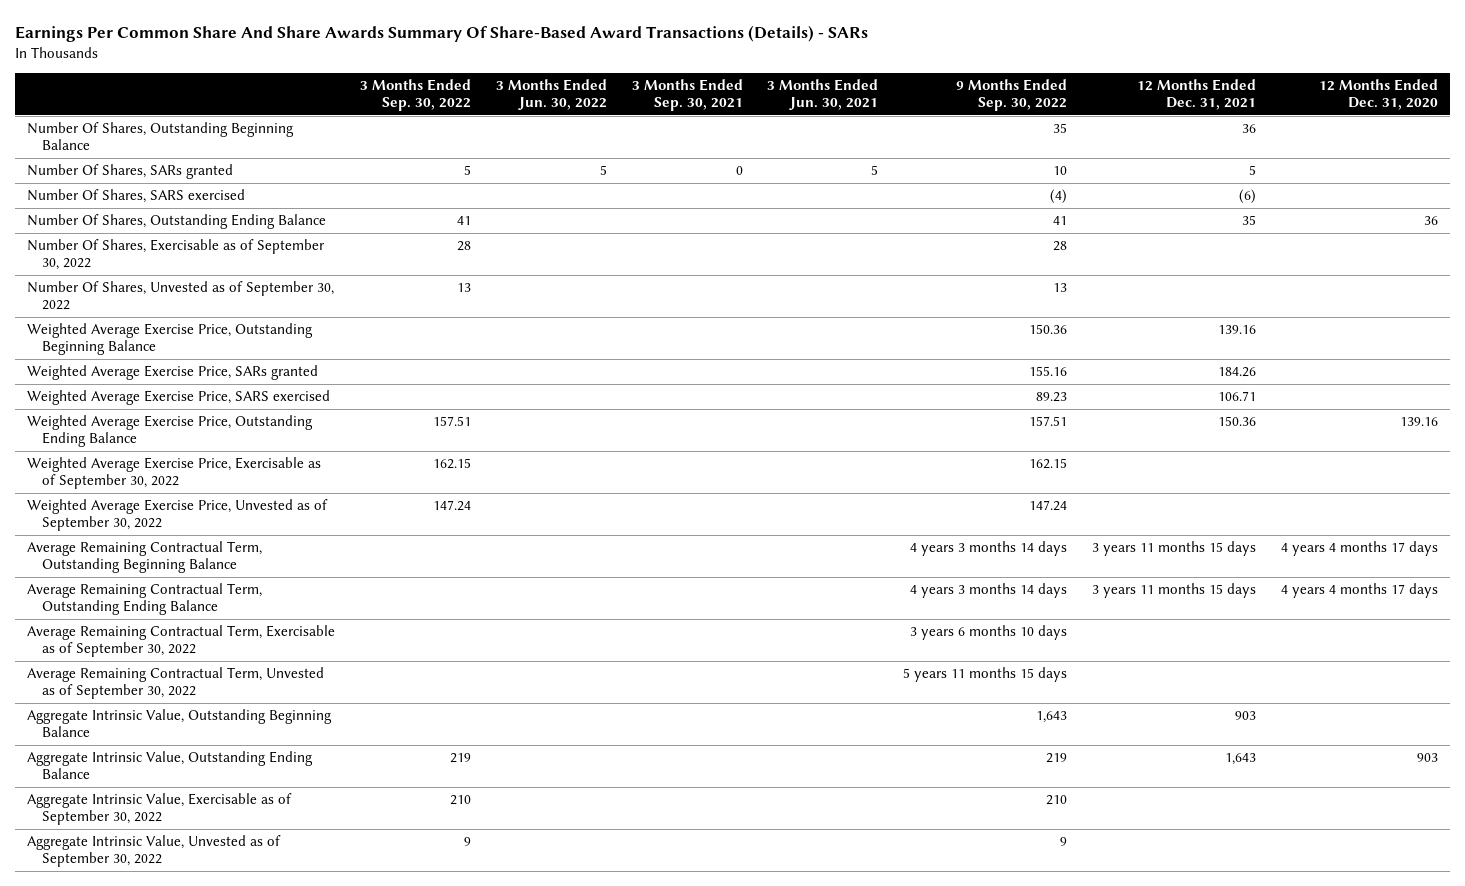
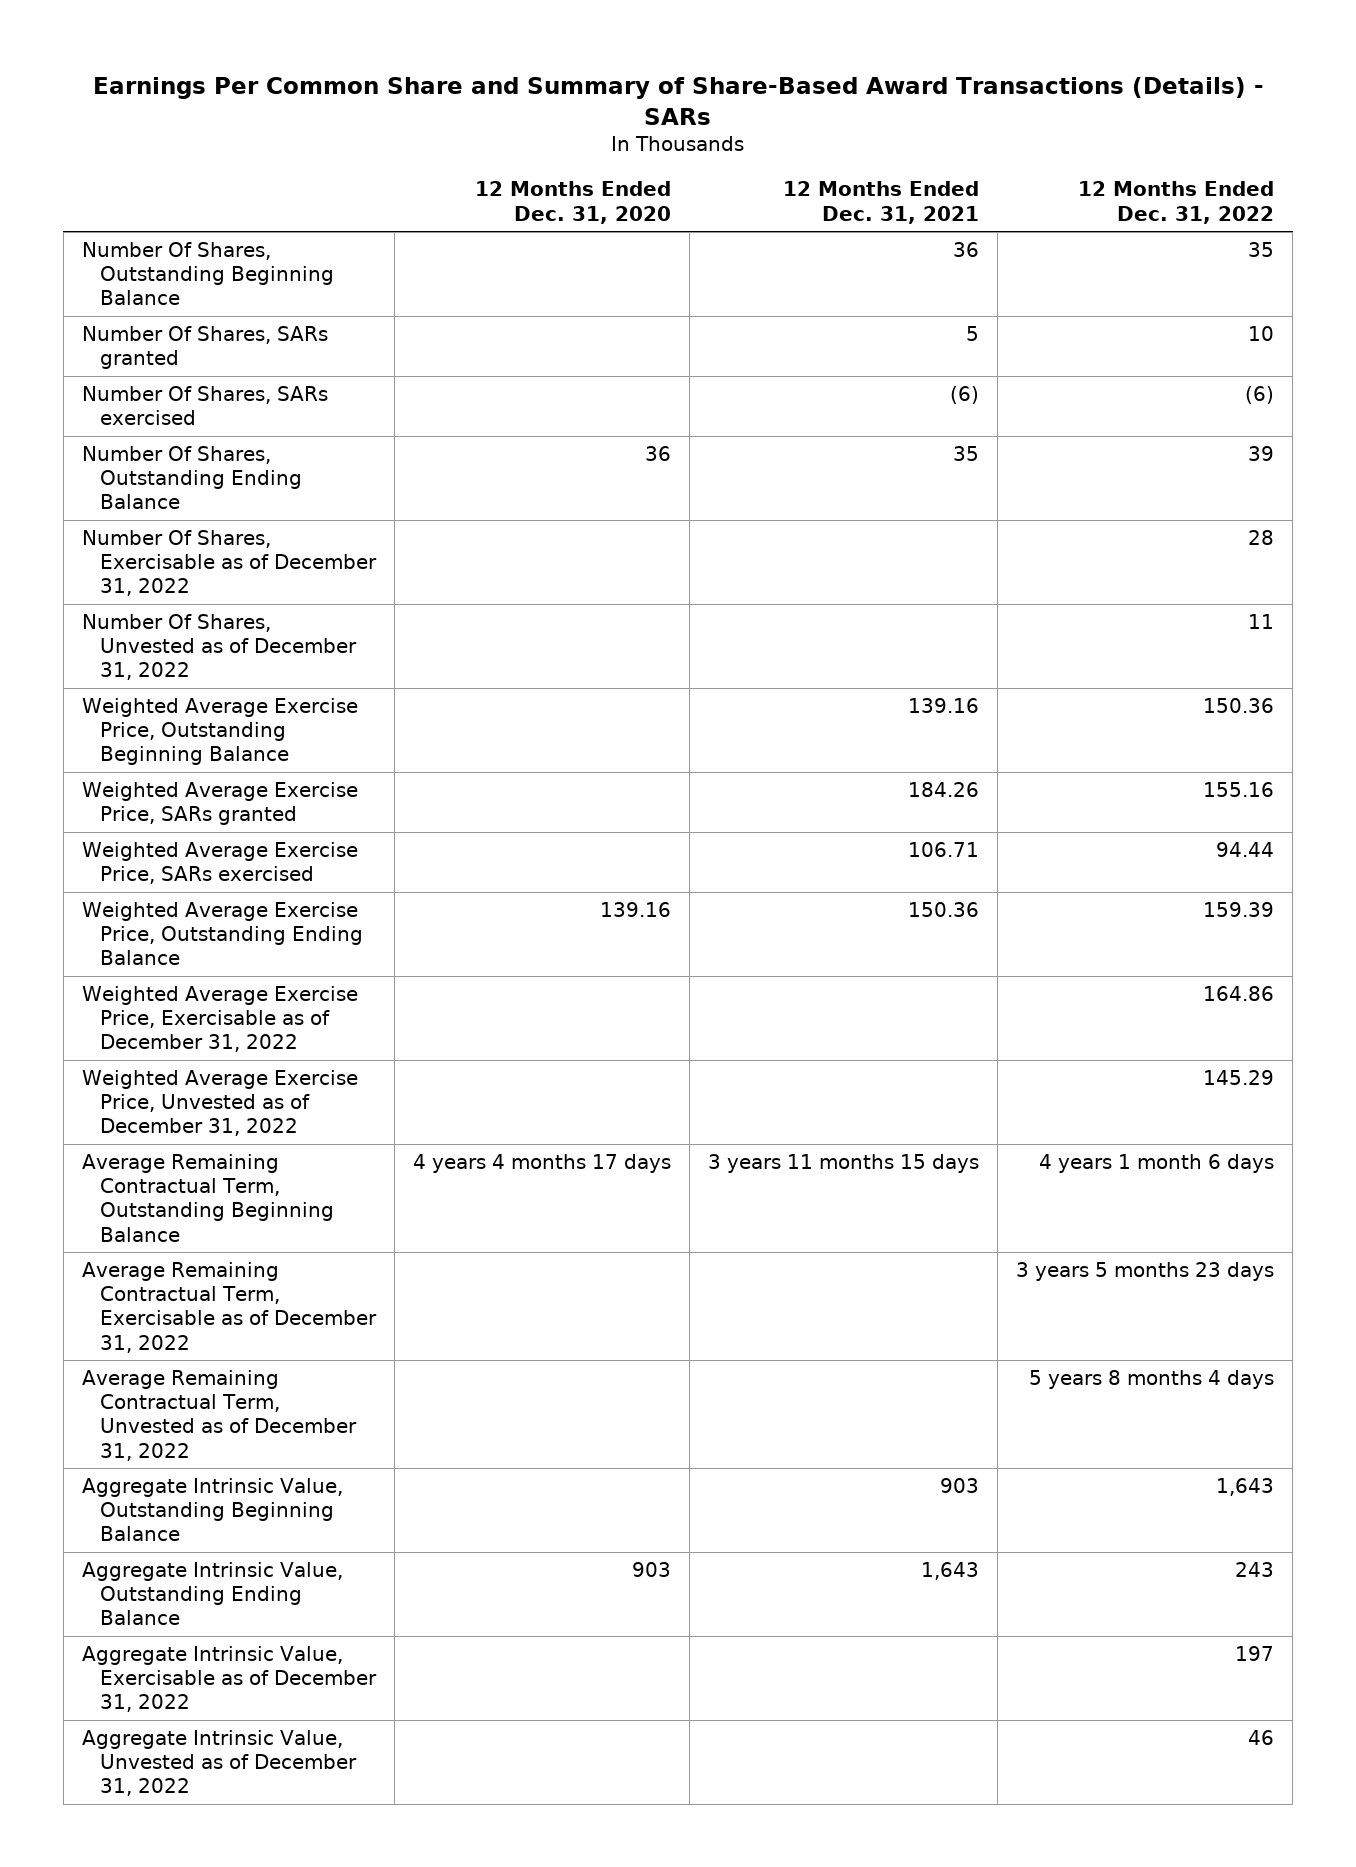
[14,24,868,42] Earnings Per Common Share And Share Awards Summary Of Share-Based Award Transactions (Details) - SARs -> [92,76,1264,125] Earnings Per Common Share and Summary of Share-Based Award Transactions (Details) - SARs
[360,78,472,112] 3 Months Ended Sep. 30, 2022 -> none
[495,78,607,111] 3 Months Ended Jun. 30, 2022 -> none
[631,78,743,112] 3 Months Ended Sep. 30, 2021 -> none
[767,78,879,111] 3 Months Ended Jun. 30, 2021 -> none
[956,78,1068,112] 9 Months Ended Sep. 30, 2022 -> none
none -> [1078,181,1275,224] 12 Months Ended Dec. 31, 2022
[27,189,246,204] Number Of Shares, SARS exercised -> [81,385,328,426] Number Of Shares, SARs exercised
[27,239,326,271] Number Of Shares, Exercisable as of September 30, 2022 -> [81,529,377,597] Number Of Shares, Exercisable as of December 31, 2022
[27,281,335,311] Number Of Shares, Unvested as of September 30, 2022 -> [81,613,357,681] Number Of Shares, Unvested as of December 31, 2022
[27,390,331,406] Weighted Average Exercise Price, SARS exercised -> [81,841,358,885] Weighted Average Exercise Price, SARs exercised
[27,457,322,490] Weighted Average Exercise Price, Exercisable as of September 30, 2022 -> [81,985,358,1053] Weighted Average Exercise Price, Exercisable as of December 31, 2022
[27,499,329,532] Weighted Average Exercise Price, Unvested as of September 30, 2022 -> [81,1069,358,1137] Weighted Average Exercise Price, Unvested as of December 31, 2022
[27,583,263,616] Average Remaining Contractual Term, Outstanding Ending Balance -> none
[27,625,336,658] Average Remaining Contractual Term, Exercisable as of September 30, 2022 -> [81,1261,377,1353] Average Remaining Contractual Term, Exercisable as of December 31, 2022
[27,667,325,700] Average Remaining Contractual Term, Unvested as of September 30, 2022 -> [81,1369,357,1461] Average Remaining Contractual Term, Unvested as of December 31, 2022
[27,793,293,826] Aggregate Intrinsic Value, Exercisable as of September 30, 2022 -> [81,1645,377,1713] Aggregate Intrinsic Value, Exercisable as of December 31, 2022
[27,835,282,868] Aggregate Intrinsic Value, Unvested as of September 30, 2022 -> [81,1729,357,1797] Aggregate Intrinsic Value, Unvested as of December 31, 2022

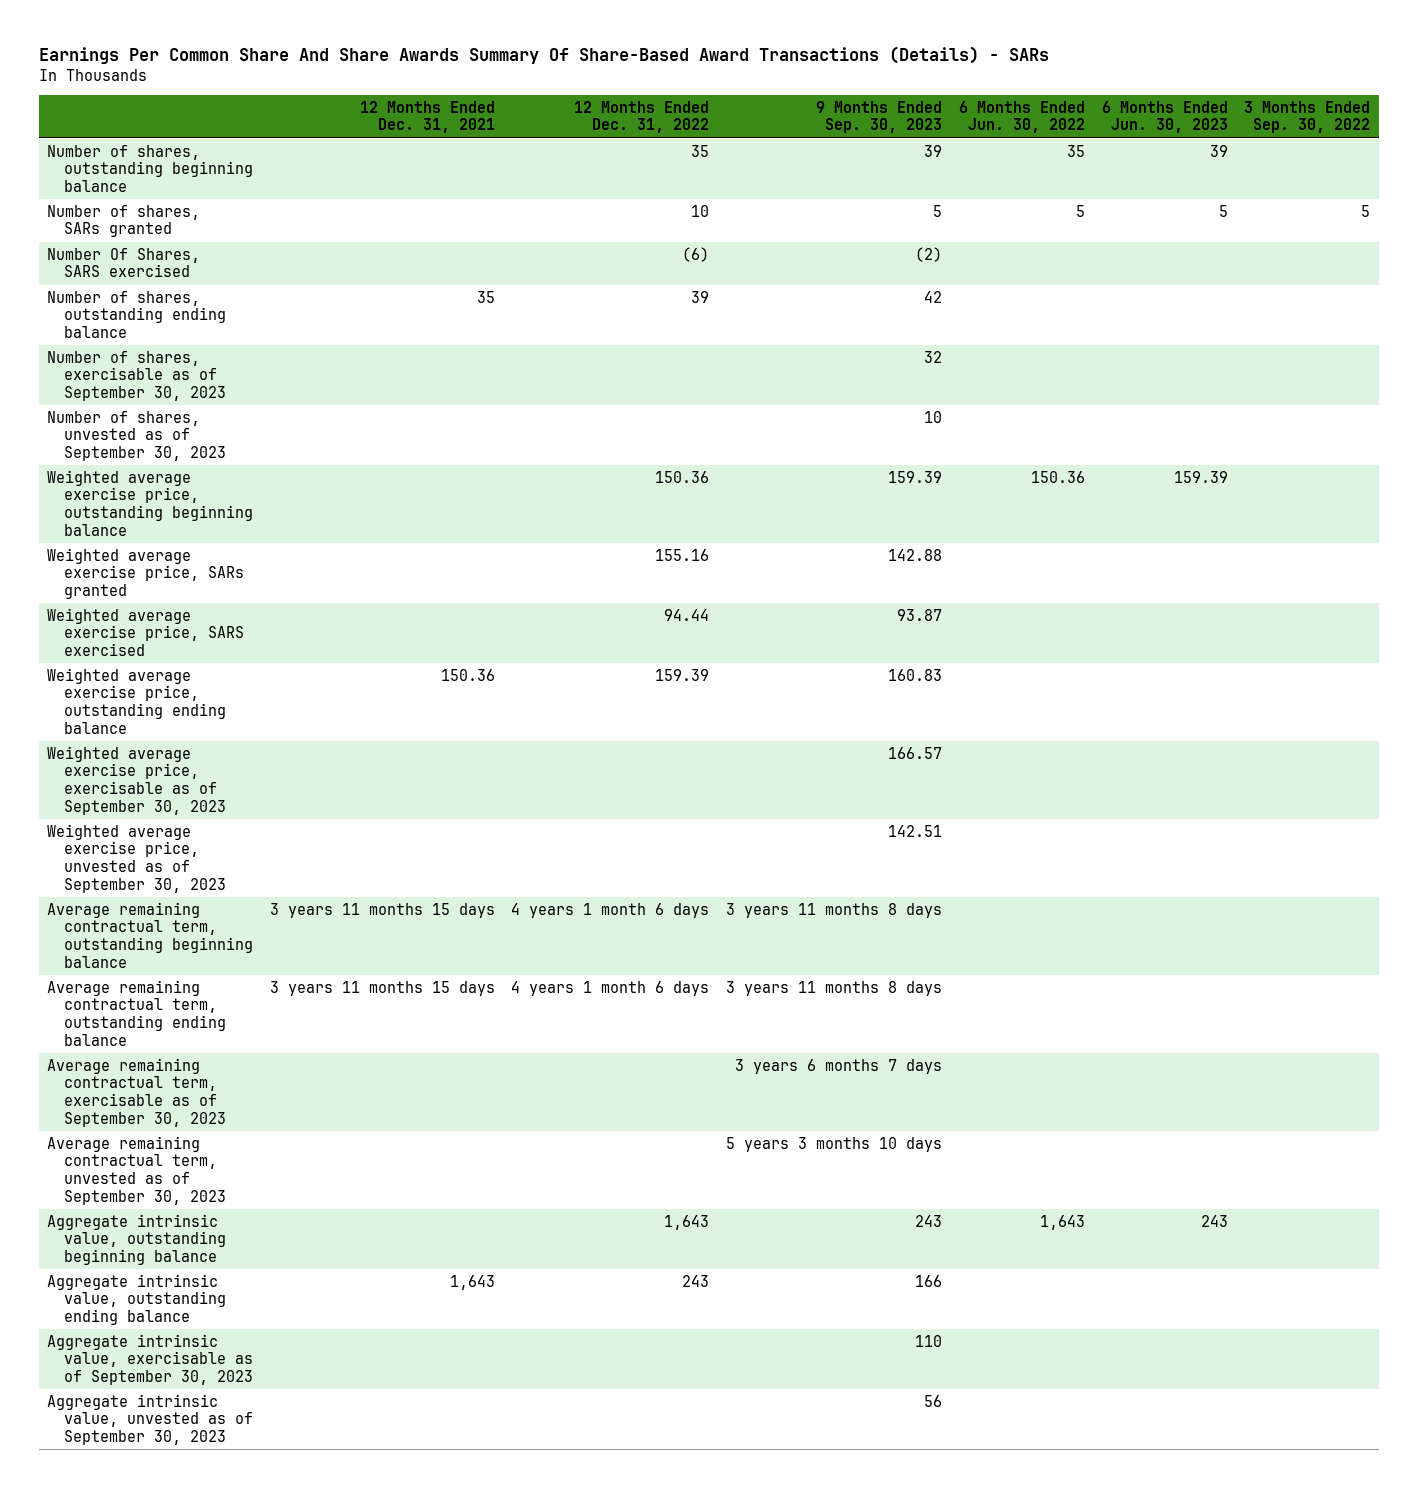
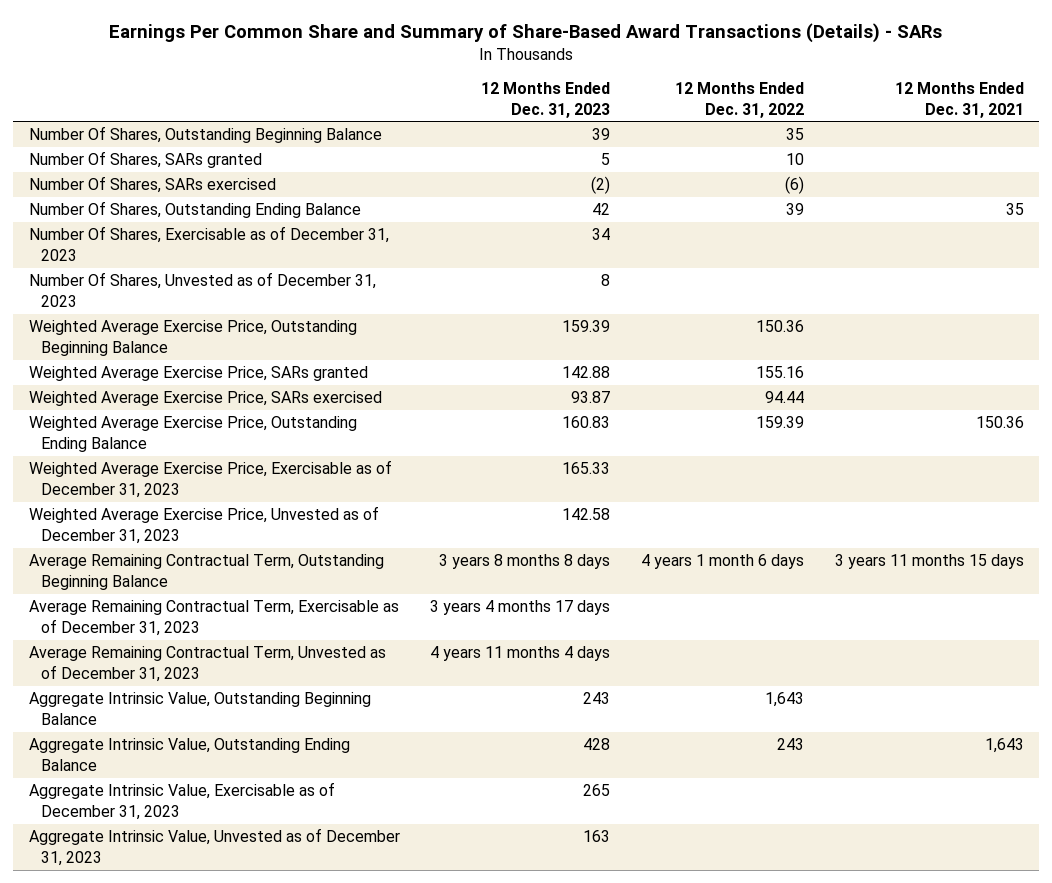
[38,46,1049,65] Earnings Per Common Share And Share Awards Summary Of Share-Based Award Transactions (Details) - SARs -> [109,23,943,44] Earnings Per Common Share and Summary of Share-Based Award Transactions (Details) - SARs
[816,100,943,134] 9 Months Ended Sep. 30, 2023 -> none
[958,100,1085,134] 6 Months Ended Jun. 30, 2022 -> none
[1101,100,1228,134] 6 Months Ended Jun. 30, 2023 -> none
[1244,100,1371,134] 3 Months Ended Sep. 30, 2022 -> none
none -> [481,82,611,118] 12 Months Ended Dec. 31, 2023
[47,979,226,1047] Average remaining contractual term, outstanding ending balance -> none
[47,144,253,193] Number of shares, outstanding beginning balance -> [28,126,382,144] Number Of Shares, Outstanding Beginning Balance
[47,204,201,238] Number of shares, SARs granted -> [28,151,262,169] Number Of Shares, SARs granted
[47,247,201,278] Number Of Shares, SARS exercised -> [28,176,276,194] Number Of Shares, SARs exercised
[47,290,226,339] Number of shares, outstanding ending balance -> [28,201,361,219] Number Of Shares, Outstanding Ending Balance
[47,350,226,402] Number of shares, exercisable as of September 30, 2023 -> [28,226,389,261] Number Of Shares, Exercisable as of December 31, 2023
[47,410,226,462] Number of shares, unvested as of September 30, 2023 -> [28,272,376,307] Number Of Shares, Unvested as of December 31, 2023
[47,469,253,537] Weighted average exercise price, outstanding beginning balance -> [28,320,357,356] Weighted Average Exercise Price, Outstanding Beginning Balance
[47,547,244,600] Weighted average exercise price, SARs granted -> [28,366,368,382] Weighted Average Exercise Price, SARs granted
[47,607,244,657] Weighted average exercise price, SARS exercised -> [28,391,382,407] Weighted Average Exercise Price, SARs exercised
[47,667,226,735] Weighted average exercise price, outstanding ending balance -> [28,416,357,452] Weighted Average Exercise Price, Outstanding Ending Balance
[47,745,226,816] Weighted average exercise price, exercisable as of September 30, 2023 -> [28,460,392,498] Weighted Average Exercise Price, Exercisable as of December 31, 2023
[47,823,226,894] Weighted average exercise price, unvested as of September 30, 2023 -> [28,506,379,544] Weighted Average Exercise Price, Unvested as of December 31, 2023
[47,901,253,969] Average remaining contractual term, outstanding beginning balance -> [28,554,384,590] Average Remaining Contractual Term, Outstanding Beginning Balance
[47,1057,226,1128] Average remaining contractual term, exercisable as of September 30, 2023 -> [28,600,399,636] Average Remaining Contractual Term, Exercisable as of December 31, 2023
[47,1135,226,1206] Average remaining contractual term, unvested as of September 30, 2023 -> [28,646,386,682] Average Remaining Contractual Term, Unvested as of December 31, 2023
[47,1213,226,1266] Aggregate intrinsic value, outstanding beginning balance -> [28,692,371,725] Aggregate Intrinsic Value, Outstanding Beginning Balance
[47,1273,226,1326] Aggregate intrinsic value, outstanding ending balance -> [28,738,350,771] Aggregate Intrinsic Value, Outstanding Ending Balance
[47,1333,253,1386] Aggregate intrinsic value, exercisable as of September 30, 2023 -> [28,782,335,820] Aggregate Intrinsic Value, Exercisable as of December 31, 2023
[47,1393,253,1446] Aggregate intrinsic value, unvested as of September 30, 2023 -> [28,828,400,866] Aggregate Intrinsic Value, Unvested as of December 31, 2023

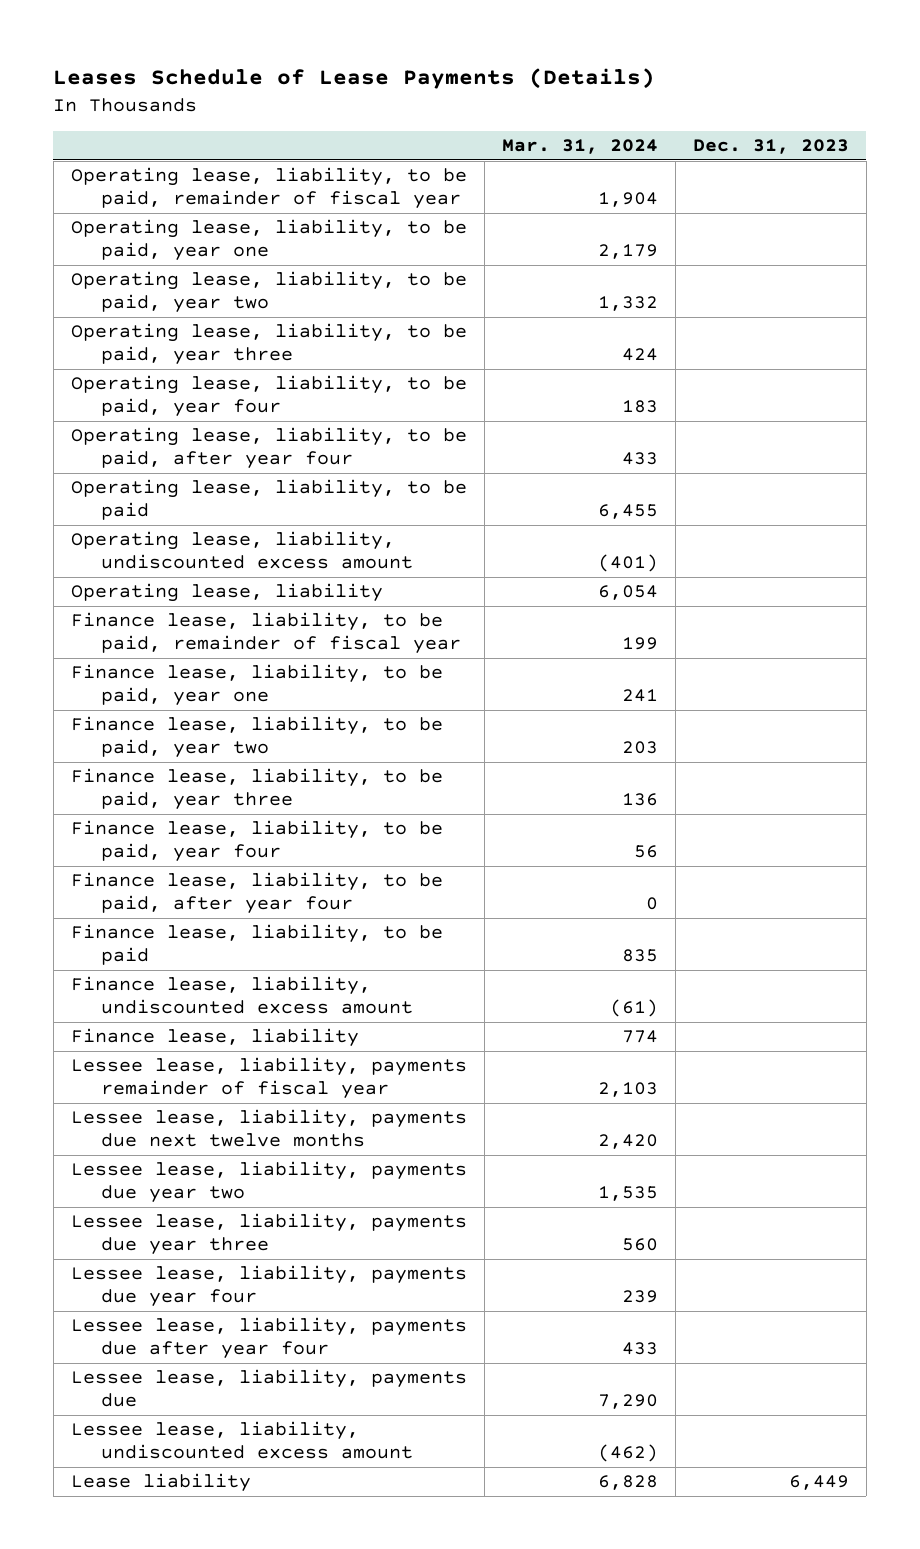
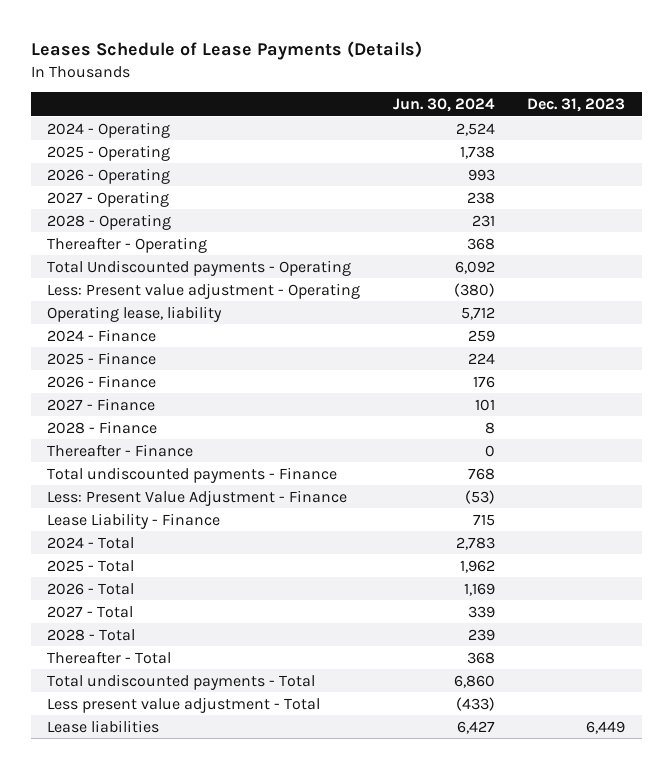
[501,139,658,155] Mar. 31, 2024 -> none
none -> [392,98,495,113] Jun. 30, 2024
[70,167,467,210] Operating lease, liability, to be paid, remainder of fiscal year -> [46,121,170,138] 2024 - Operating
[70,219,467,262] Operating lease, liability, to be paid, year one -> [46,144,170,161] 2025 - Operating
[70,271,467,314] Operating lease, liability, to be paid, year two -> [46,167,170,184] 2026 - Operating
[70,323,467,366] Operating lease, liability, to be paid, year three -> [46,190,169,207] 2027 - Operating
[70,375,467,418] Operating lease, liability, to be paid, year four -> [46,213,171,230] 2028 - Operating
[70,427,467,470] Operating lease, liability, to be paid, after year four -> [46,236,207,253] Thereafter - Operating
[70,479,467,521] Operating lease, liability, to be paid -> [46,259,351,276] Total Undiscounted payments - Operating
[70,531,413,570] Operating lease, liability, undiscounted excess amount -> [46,282,360,299] Less: Present value adjustment - Operating
[70,612,461,655] Finance lease, liability, to be paid, remainder of fiscal year -> [46,328,156,342] 2024 - Finance
[70,664,443,707] Finance lease, liability, to be paid, year one -> [46,351,156,365] 2025 - Finance
[70,716,443,759] Finance lease, liability, to be paid, year two -> [46,374,156,388] 2026 - Finance
[70,768,443,811] Finance lease, liability, to be paid, year three -> [46,397,155,411] 2027 - Finance
[70,820,443,863] Finance lease, liability, to be paid, year four -> [46,420,157,434] 2028 - Finance
[70,872,443,915] Finance lease, liability, to be paid, after year four -> [46,443,193,457] Thereafter - Finance
[70,924,443,966] Finance lease, liability, to be paid -> [46,466,337,483] Total undiscounted payments - Finance
[70,976,413,1015] Finance lease, liability, undiscounted excess amount -> [46,489,347,506] Less: Present Value Adjustment - Finance
[70,1028,359,1048] Finance lease, liability -> [46,512,220,529] Lease Liability - Finance
[70,1057,467,1100] Lessee lease, liability, payments remainder of fiscal year -> [46,536,134,549] 2024 - Total
[70,1109,467,1148] Lessee lease, liability, payments due next twelve months -> [46,559,134,572] 2025 - Total
[70,1161,467,1204] Lessee lease, liability, payments due year two -> [46,582,134,595] 2026 - Total
[70,1213,467,1256] Lessee lease, liability, payments due year three -> [46,605,133,618] 2027 - Total
[70,1265,467,1308] Lessee lease, liability, payments due year four -> [46,628,135,641] 2028 - Total
[70,1317,467,1360] Lessee lease, liability, payments due after year four -> [46,650,171,664] Thereafter - Total
[70,1369,467,1408] Lessee lease, liability, payments due -> [46,673,315,690] Total undiscounted payments - Total
[70,1421,413,1460] Lessee lease, liability, undiscounted excess amount -> [46,696,320,713] Less present value adjustment - Total
[70,1473,251,1493] Lease liability -> [46,719,159,733] Lease liabilities

